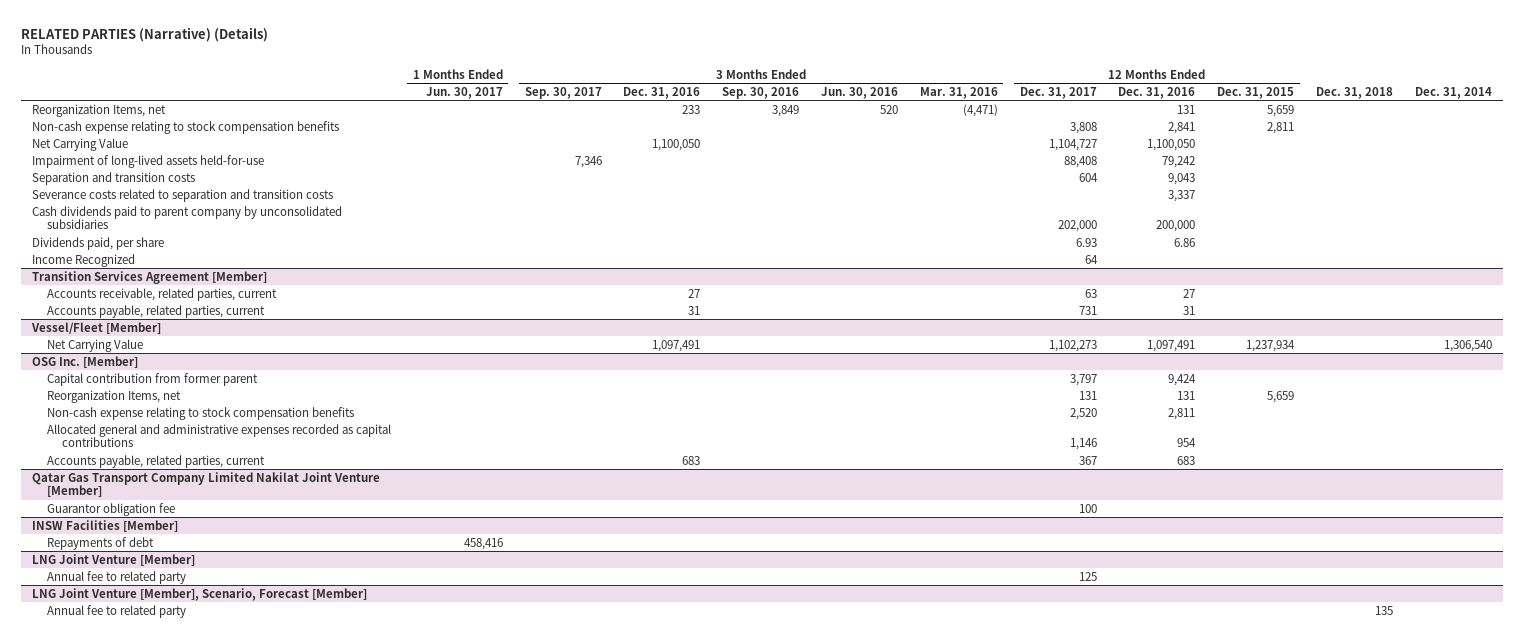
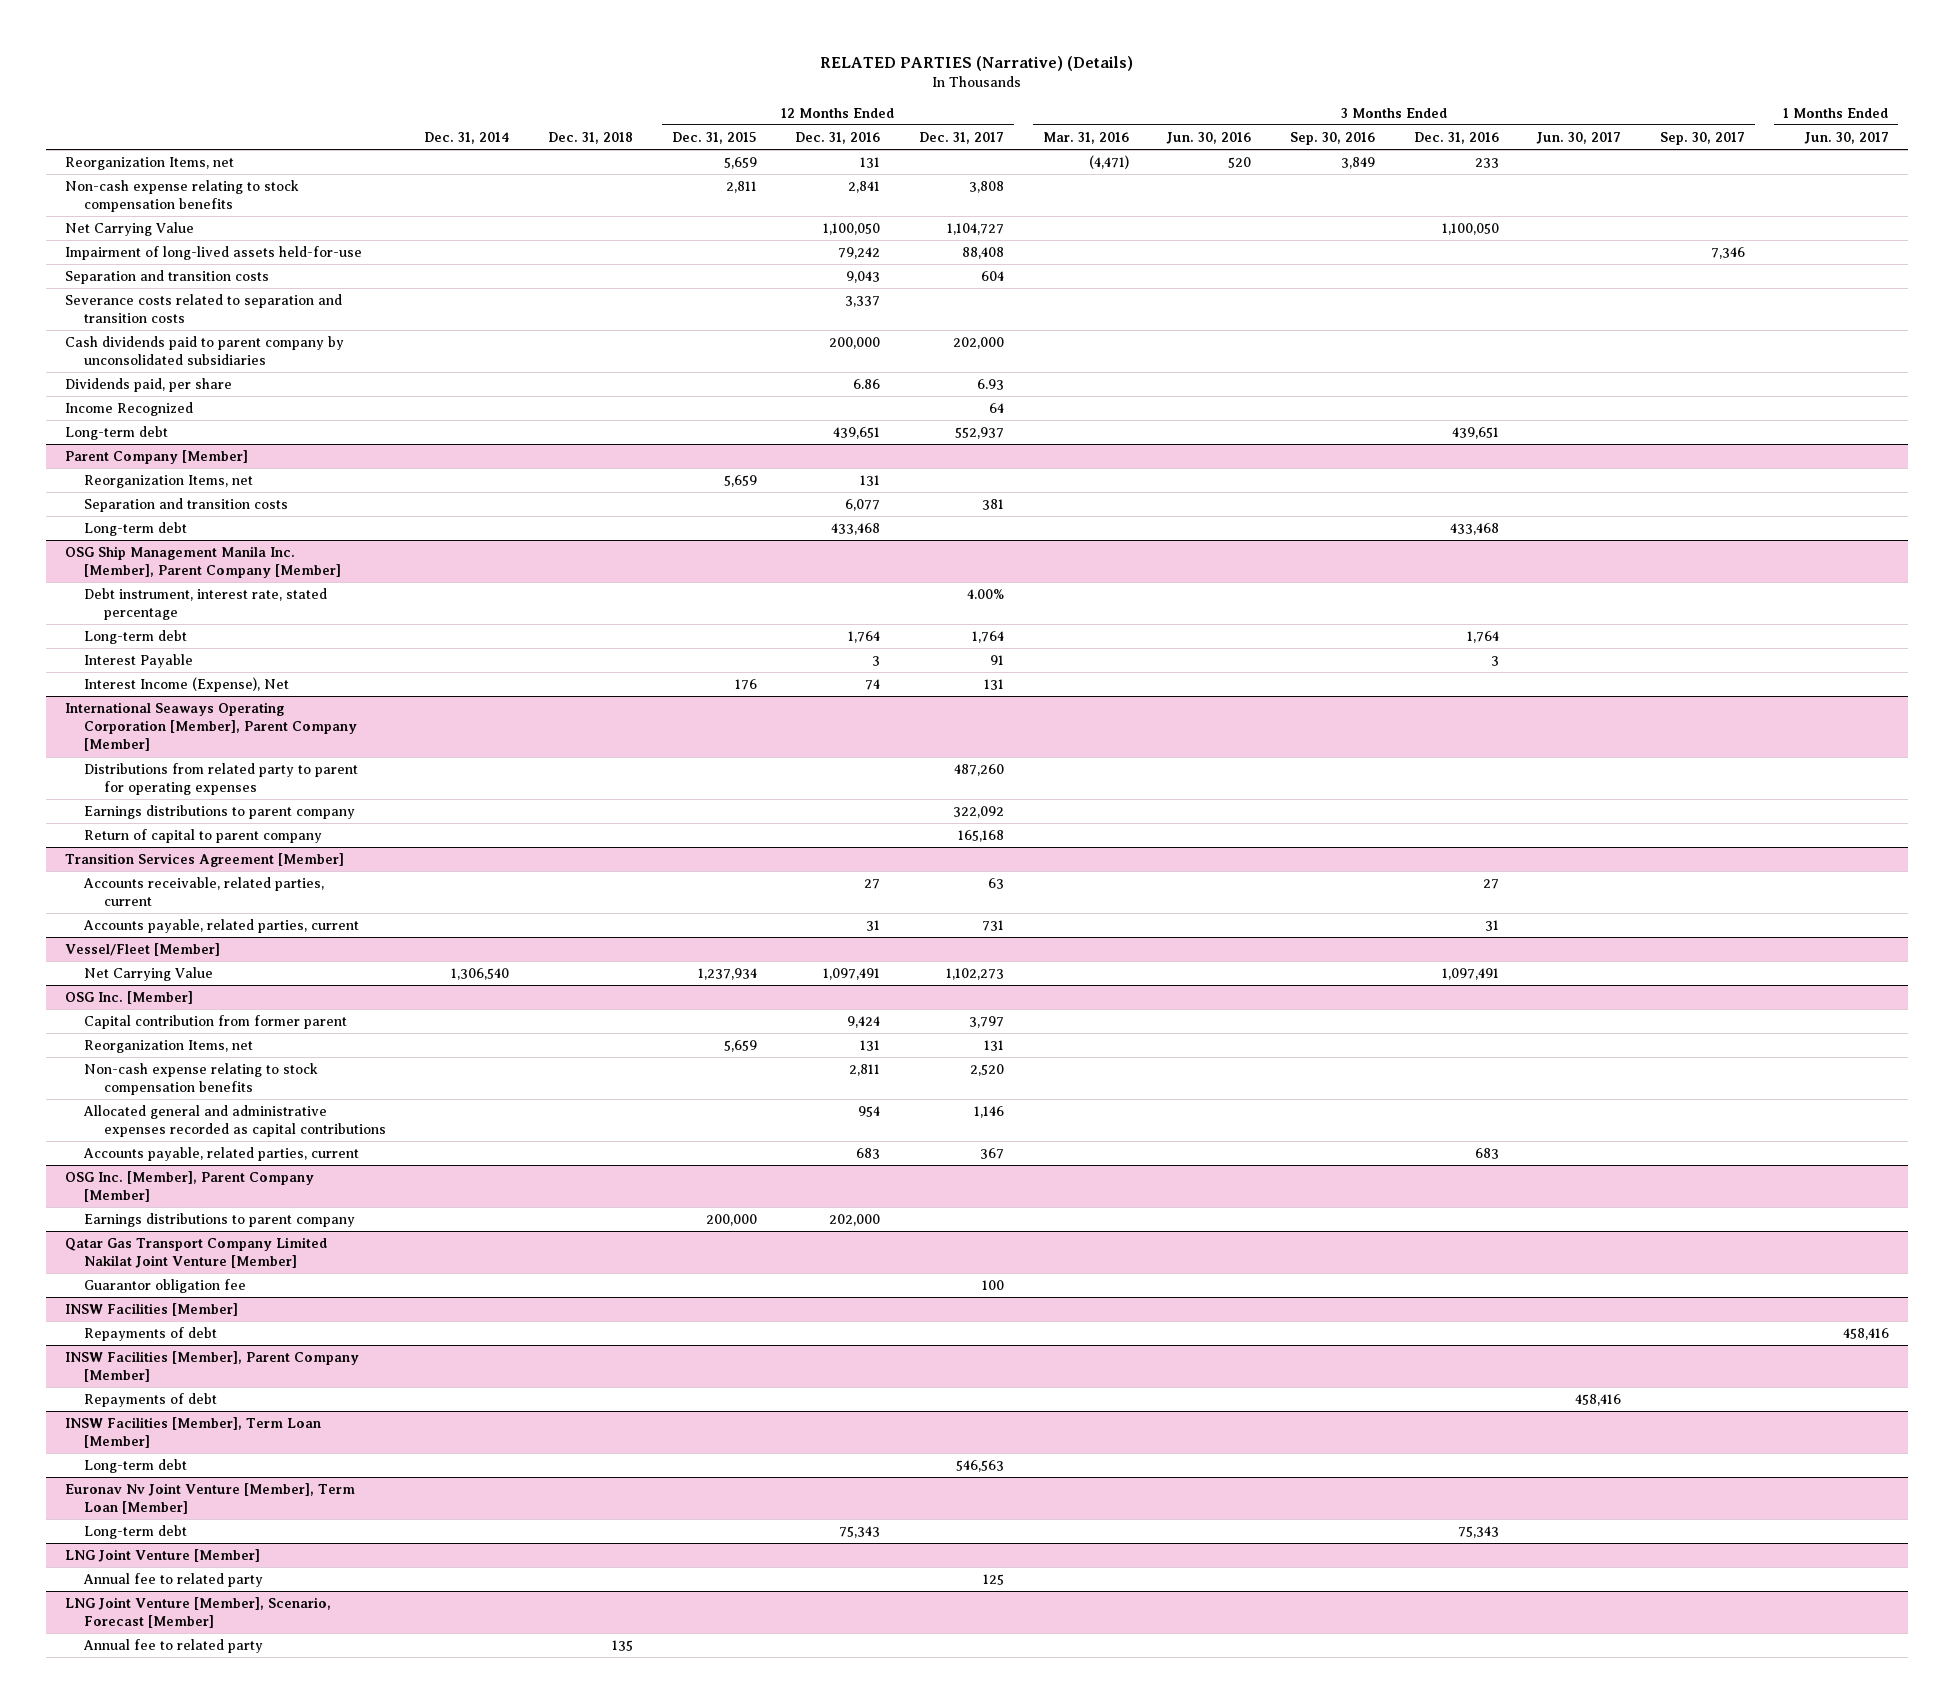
none -> [1536,131,1622,144] Jun. 30, 2017
none -> [65,425,169,440] Long-term debt
none -> [65,449,249,464] Parent Company [Member]
none -> [84,474,254,488] Reorganization Items, net
none -> [84,497,289,512] Separation and transition costs
none -> [84,521,188,536] Long-term debt
none -> [65,545,342,579] OSG Ship Management Manila Inc. [Member], Parent Company [Member]
none -> [84,587,328,621] Debt instrument, interest rate, stated percentage
none -> [84,629,188,644] Long-term debt
none -> [84,653,194,668] Interest Payable
none -> [84,676,290,692] Interest Income (Expense), Net
none -> [65,701,358,752] International Seaways Operating Corporation [Member], Parent Company [Member]
none -> [84,762,359,796] Distributions from related party to parent for operating expenses
none -> [84,804,356,819] Earnings distributions to parent company
none -> [84,828,323,843] Return of capital to parent company
none -> [65,1170,315,1203] OSG Inc. [Member], Parent Company [Member]
none -> [84,1212,356,1227] Earnings distributions to parent company
none -> [65,1350,360,1383] INSW Facilities [Member], Parent Company [Member]
none -> [84,1392,218,1407] Repayments of debt
none -> [65,1416,322,1449] INSW Facilities [Member], Term Loan [Member]
none -> [84,1458,188,1473] Long-term debt
none -> [65,1482,356,1515] Euronav Nv Joint Venture [Member], Term Loan [Member]
none -> [84,1524,188,1539] Long-term debt

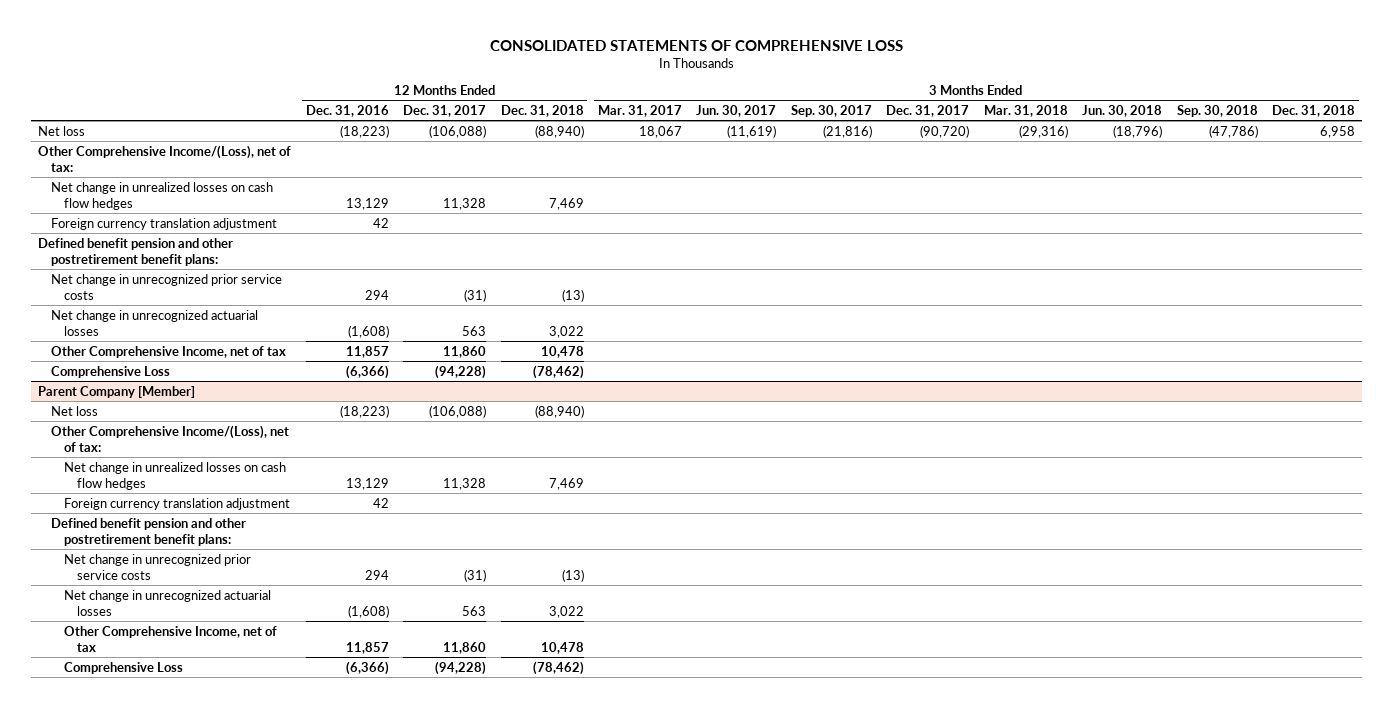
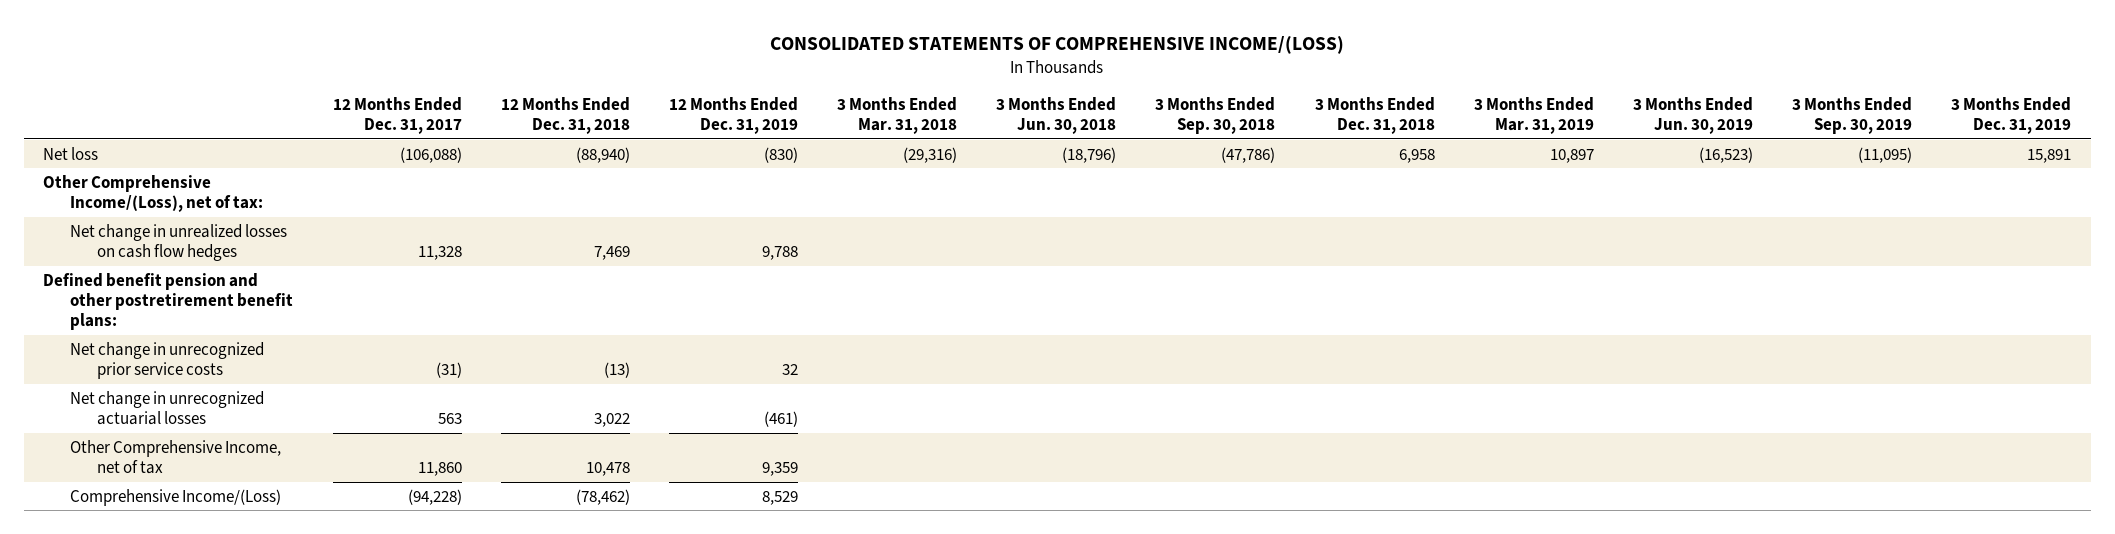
[489,39,903,51] CONSOLIDATED STATEMENTS OF COMPREHENSIVE LOSS -> [770,36,1345,55] CONSOLIDATED STATEMENTS OF COMPREHENSIVE INCOME/(LOSS)
[305,104,389,117] Dec. 31, 2016 -> none
[597,104,682,117] Mar. 31, 2017 -> none
[696,104,777,117] Jun. 30, 2017 -> none
[790,104,872,117] Sep. 30, 2017 -> none
[886,104,970,117] Dec. 31, 2017 -> none
none -> [668,97,798,135] 12 Months Ended Dec. 31, 2019
none -> [1473,97,1594,135] 3 Months Ended Mar. 31, 2019
none -> [1633,97,1754,135] 3 Months Ended Jun. 30, 2019
none -> [1792,97,1913,135] 3 Months Ended Sep. 30, 2019
none -> [1951,97,2072,135] 3 Months Ended Dec. 31, 2019
[51,217,278,230] Foreign currency translation adjustment -> none
[38,385,196,398] Parent Company [Member] -> none
[51,405,99,416] Net loss -> none
[51,424,290,452] Other Comprehensive Income/(Loss), net of tax: -> none
[64,461,287,490] Net change in unrealized losses on cash flow hedges -> none
[64,497,291,510] Foreign currency translation adjustment -> none
[51,517,247,546] Defined benefit pension and other postretirement benefit plans: -> none
[64,553,252,580] Net change in unrecognized prior service costs -> none
[64,589,272,616] Net change in unrecognized actuarial losses -> none
[64,625,278,652] Other Comprehensive Income, net of tax -> none
[64,661,184,674] Comprehensive Loss -> none
[51,365,171,378] Comprehensive Loss -> [70,488,282,506] Comprehensive Income/(Loss)

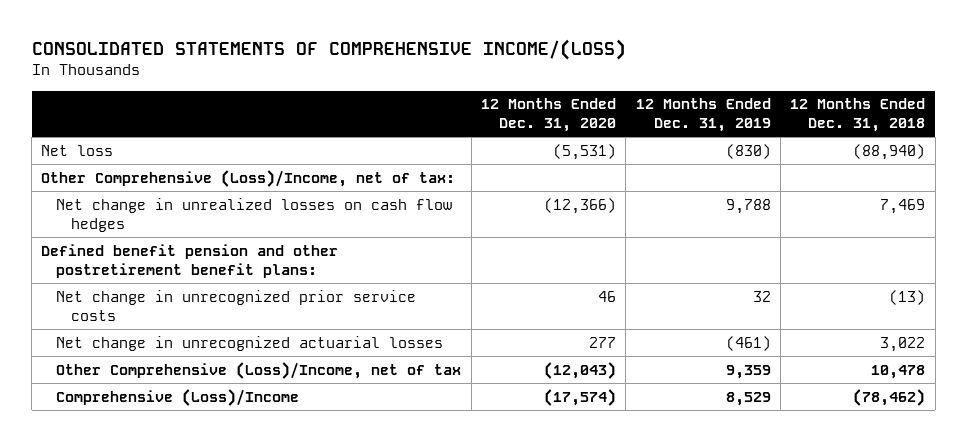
[332,97,462,135] 12 Months Ended Dec. 31, 2017 -> none
[837,97,958,135] 3 Months Ended Mar. 31, 2018 -> none
[996,97,1117,135] 3 Months Ended Jun. 30, 2018 -> none
[1155,97,1276,135] 3 Months Ended Sep. 30, 2018 -> none
[1314,97,1435,135] 3 Months Ended Dec. 31, 2018 -> none
[1473,97,1594,135] 3 Months Ended Mar. 31, 2019 -> none
[1633,97,1754,135] 3 Months Ended Jun. 30, 2019 -> none
[1792,97,1913,135] 3 Months Ended Sep. 30, 2019 -> none
[1951,97,2072,135] 3 Months Ended Dec. 31, 2019 -> none
none -> [480,98,616,133] 12 Months Ended Dec. 31, 2020
[43,174,264,213] Other Comprehensive Income/(Loss), net of tax: -> [41,169,456,187] Other Comprehensive (Loss)/Income, net of tax:
[70,439,282,475] Other Comprehensive Income, net of tax -> [56,361,462,379] Other Comprehensive (Loss)/Income, net of tax
[70,488,282,506] Comprehensive Income/(Loss) -> [56,388,300,406] Comprehensive (Loss)/Income

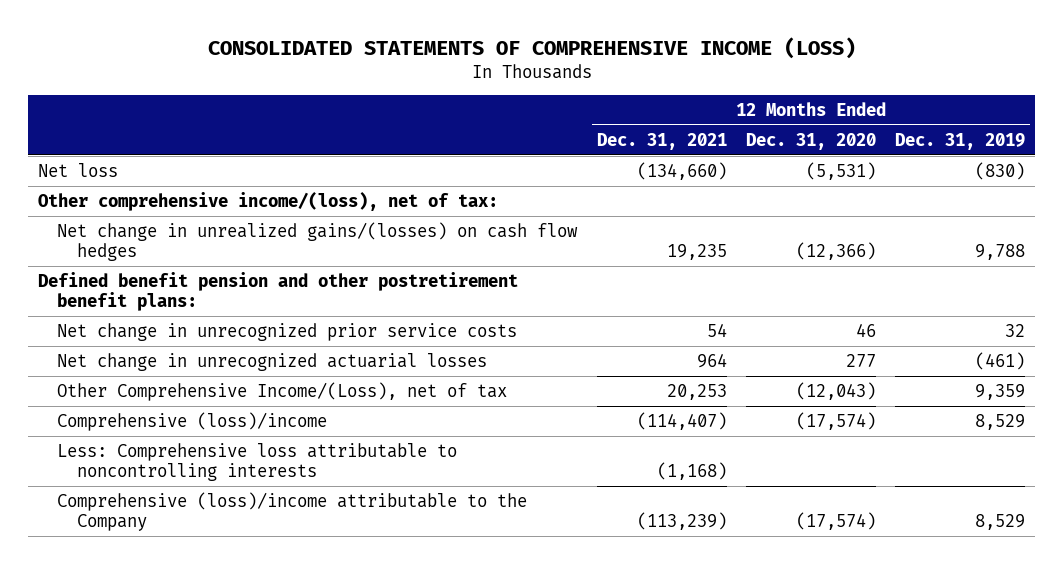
[31,39,626,61] CONSOLIDATED STATEMENTS OF COMPREHENSIVE INCOME/(LOSS) -> [207,36,856,59] CONSOLIDATED STATEMENTS OF COMPREHENSIVE INCOME (LOSS)
[790,98,926,133] 12 Months Ended Dec. 31, 2018 -> none
none -> [596,132,727,150] Dec. 31, 2021
[41,169,456,187] Other Comprehensive (Loss)/Income, net of tax: -> [37,191,498,211] Other comprehensive income/(loss), net of tax:
[56,197,453,232] Net change in unrealized losses on cash flow hedges -> [57,221,579,261] Net change in unrealized gains/(losses) on cash flow hedges
[56,361,462,379] Other Comprehensive (Loss)/Income, net of tax -> [57,381,508,401] Other Comprehensive Income/(Loss), net of tax
none -> [57,411,328,431] Comprehensive (loss)/income
none -> [57,442,458,481] Less: Comprehensive loss attributable to noncontrolling interests
[56,388,300,406] Comprehensive (Loss)/Income -> [57,491,528,531] Comprehensive (loss)/income attributable to the Company

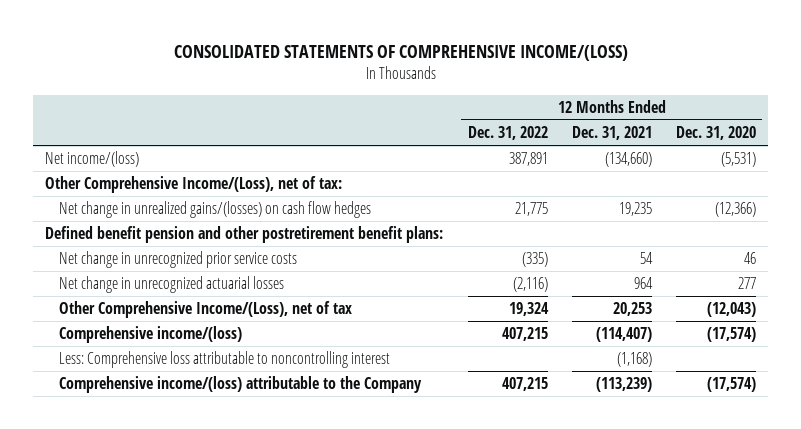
[207,36,856,59] CONSOLIDATED STATEMENTS OF COMPREHENSIVE INCOME (LOSS) -> [173,44,628,61] CONSOLIDATED STATEMENTS OF COMPREHENSIVE INCOME/(LOSS)
[895,132,1026,150] Dec. 31, 2019 -> none
none -> [467,126,548,141] Dec. 31, 2022
[37,162,118,177] Net loss -> [45,151,140,168] Net income/(loss)
[37,191,498,211] Other comprehensive income/(loss), net of tax: -> [45,176,343,194] Other Comprehensive Income/(Loss), net of tax:
[57,411,328,431] Comprehensive (loss)/income -> [58,326,242,344] Comprehensive income/(loss)
[57,442,458,481] Less: Comprehensive loss attributable to noncontrolling interests -> [58,351,390,369] Less: Comprehensive loss attributable to noncontrolling interest
[57,491,528,531] Comprehensive (loss)/income attributable to the Company -> [58,376,422,394] Comprehensive income/(loss) attributable to the Company

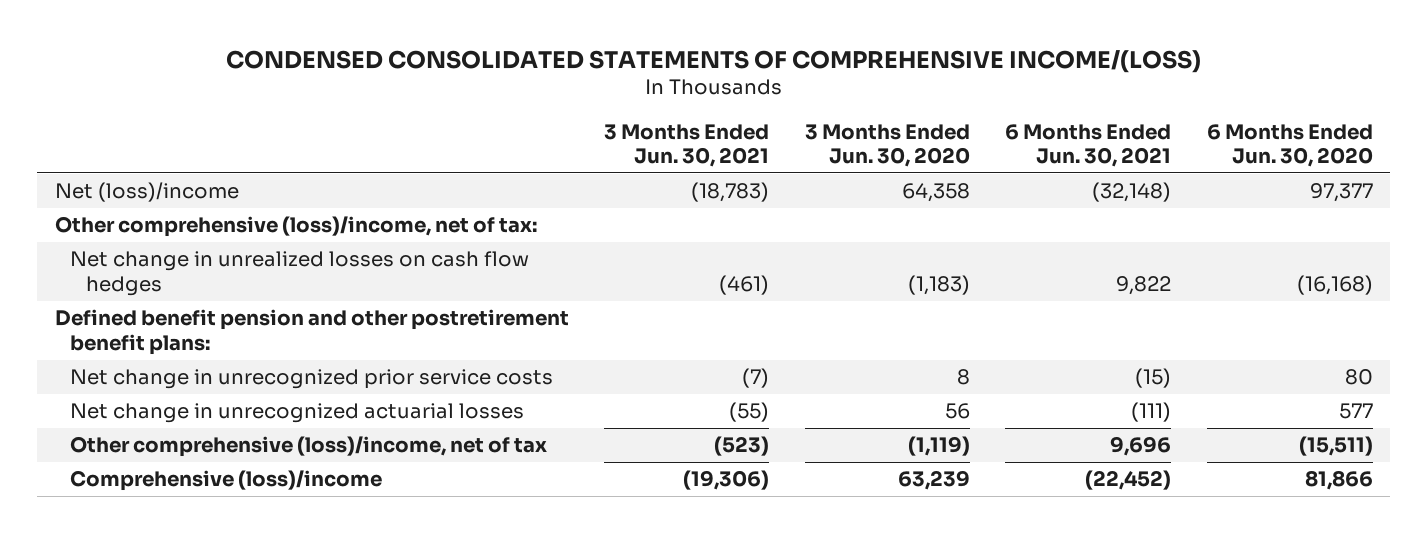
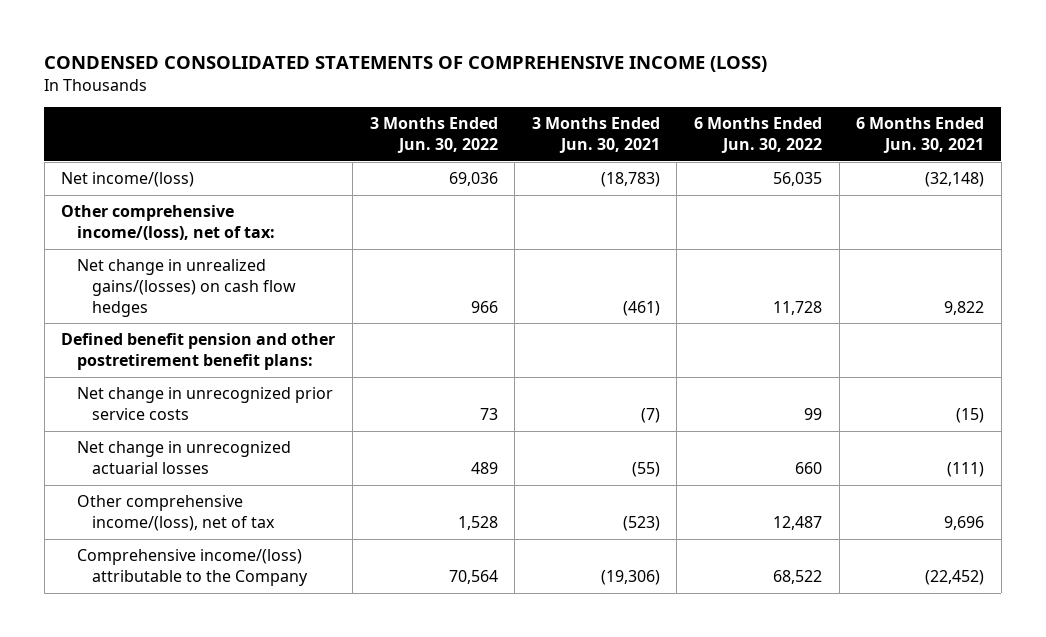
[225,49,1201,73] CONDENSED CONSOLIDATED STATEMENTS OF COMPREHENSIVE INCOME/(LOSS) -> [44,56,768,73] CONDENSED CONSOLIDATED STATEMENTS OF COMPREHENSIVE INCOME (LOSS)
[804,123,970,168] 3 Months Ended Jun. 30, 2020 -> none
[1206,123,1373,168] 6 Months Ended Jun. 30, 2020 -> none
none -> [369,117,498,153] 3 Months Ended Jun. 30, 2022
none -> [694,117,823,153] 6 Months Ended Jun. 30, 2022
[54,182,239,203] Net (loss)/income -> [61,172,195,188] Net income/(loss)
[54,216,537,238] Other comprehensive (loss)/income, net of tax: -> [61,205,275,240] Other comprehensive income/(loss), net of tax:
[70,251,530,296] Net change in unrealized losses on cash flow hedges -> [76,259,296,317] Net change in unrealized gains/(losses) on cash flow hedges
[70,436,548,458] Other comprehensive (loss)/income, net of tax -> [76,495,275,531] Other comprehensive income/(loss), net of tax
[70,470,383,492] Comprehensive (loss)/income -> [76,549,308,586] Comprehensive income/(loss) attributable to the Company

